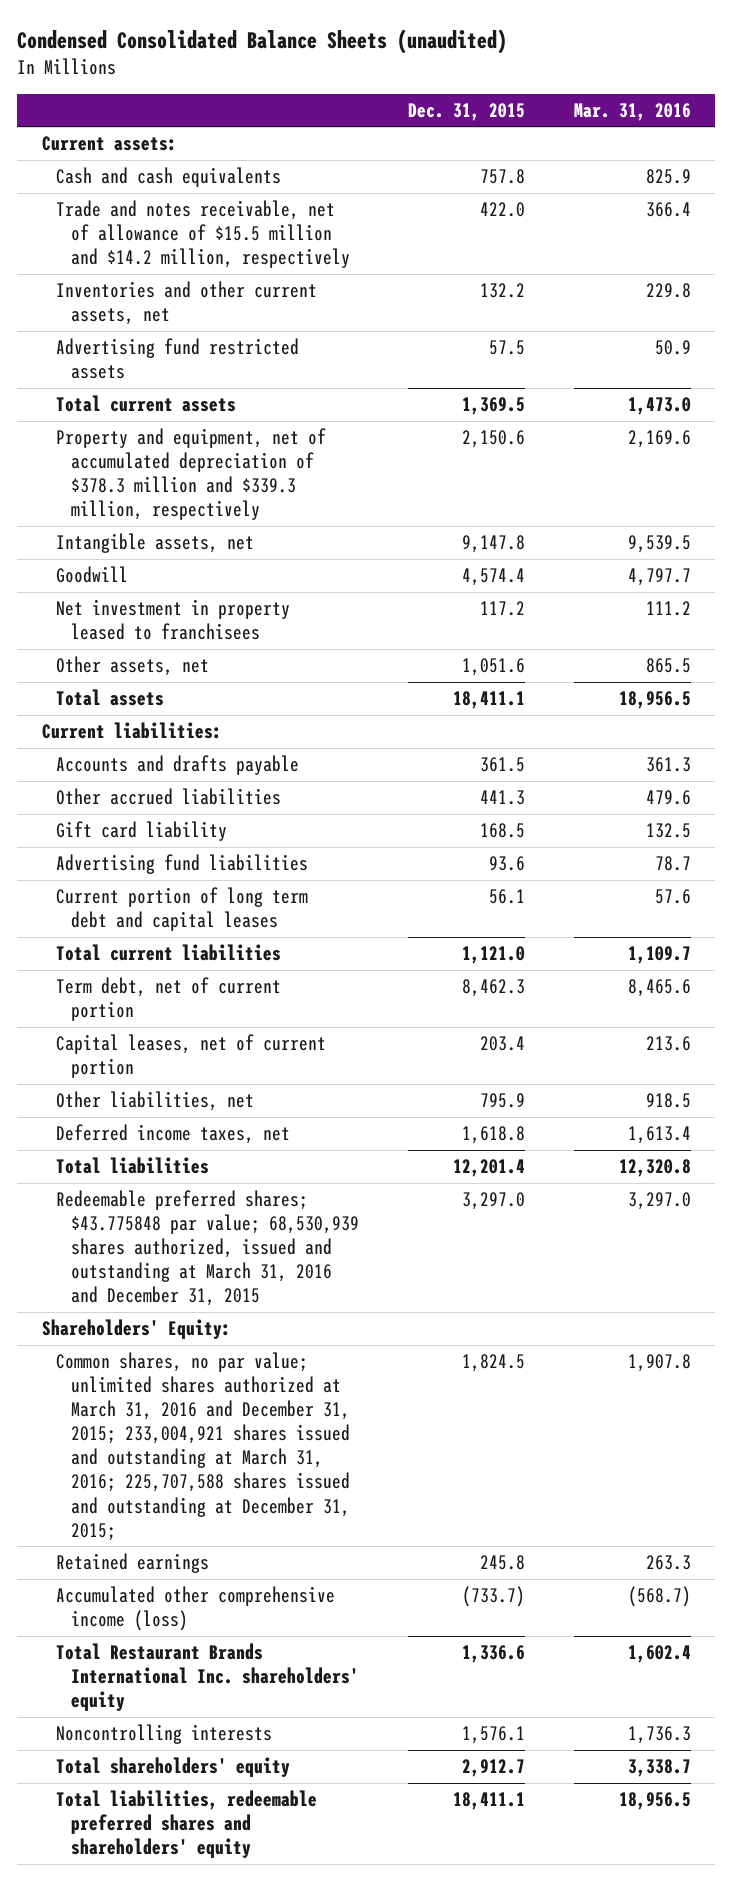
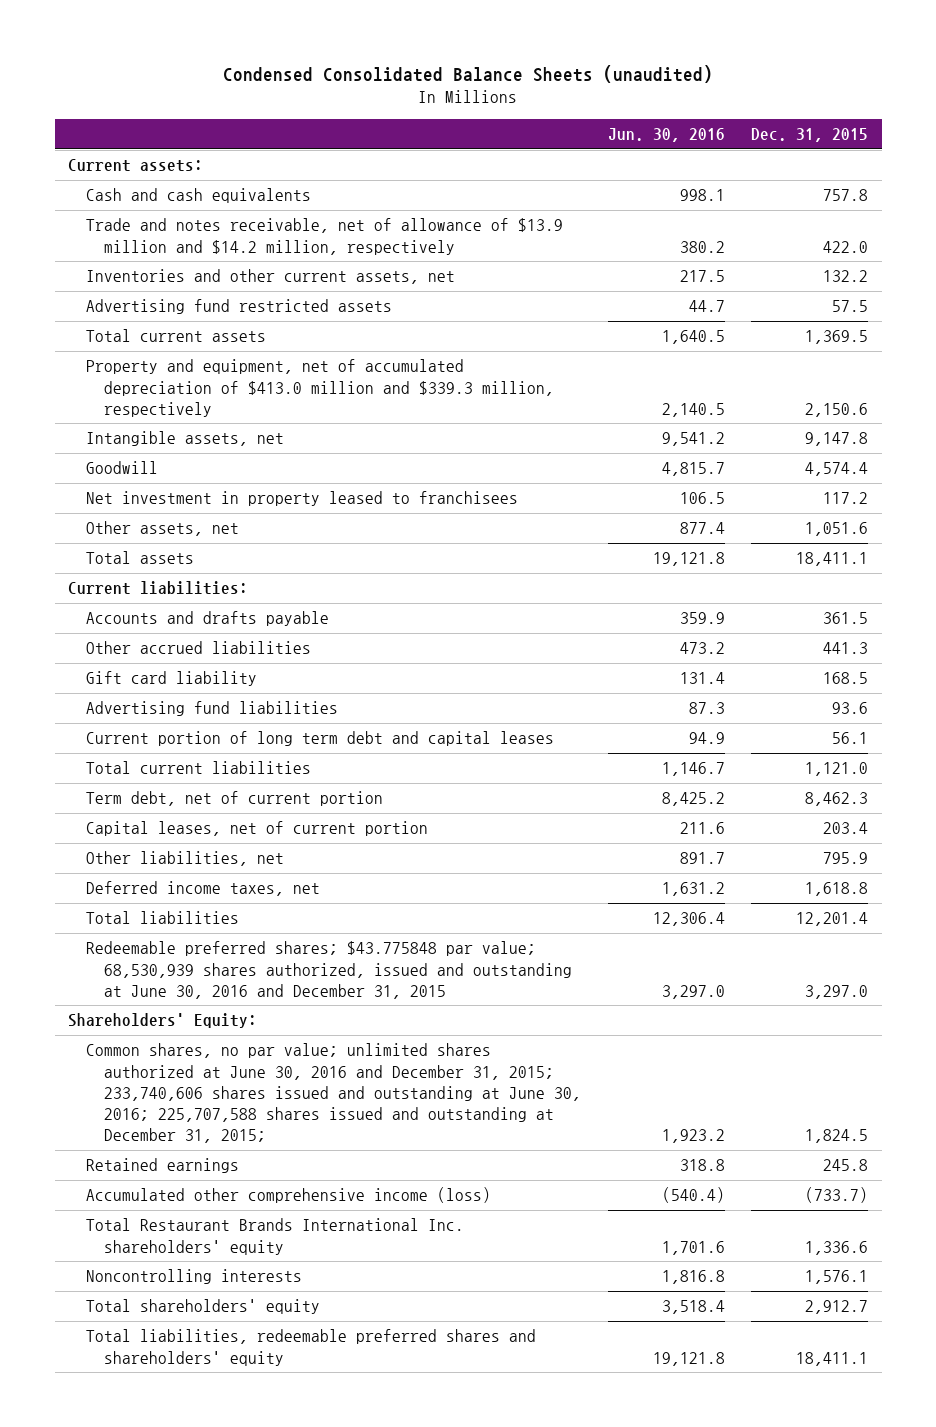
[573,103,691,122] Mar. 31, 2016 -> none
none -> [607,128,725,143] Jun. 30, 2016
[56,200,351,269] Trade and notes receivable, net of allowance of $15.5 million and $14.2 million, respectively -> [85,218,563,255] Trade and notes receivable, net of allowance of $13.9 million and $14.2 million, respectively
[56,428,327,521] Property and equipment, net of accumulated depreciation of $378.3 million and $339.3 million, respectively -> [85,359,555,417] Property and equipment, net of accumulated depreciation of $413.0 million and $339.3 million, respectively
[56,1190,360,1307] Redeemable preferred shares; $43.775848 par value; 68,530,939 shares authorized, issued and outstanding at March 31, 2016 and December 31, 2015 -> [85,941,573,999] Redeemable preferred shares; $43.775848 par value; 68,530,939 shares authorized, issued and outstanding at June 30, 2016 and December 31, 2015
[56,1352,351,1541] Common shares, no par value; unlimited shares authorized at March 31, 2016 and December 31, 2015; 233,004,921 shares issued and outstanding at March 31, 2016; 225,707,588 shares issued and outstanding at December 31, 2015; -> [85,1043,582,1144] Common shares, no par value; unlimited shares authorized at June 30, 2016 and December 31, 2015; 233,740,606 shares issued and outstanding at June 30, 2016; 225,707,588 shares issued and outstanding at December 31, 2015;

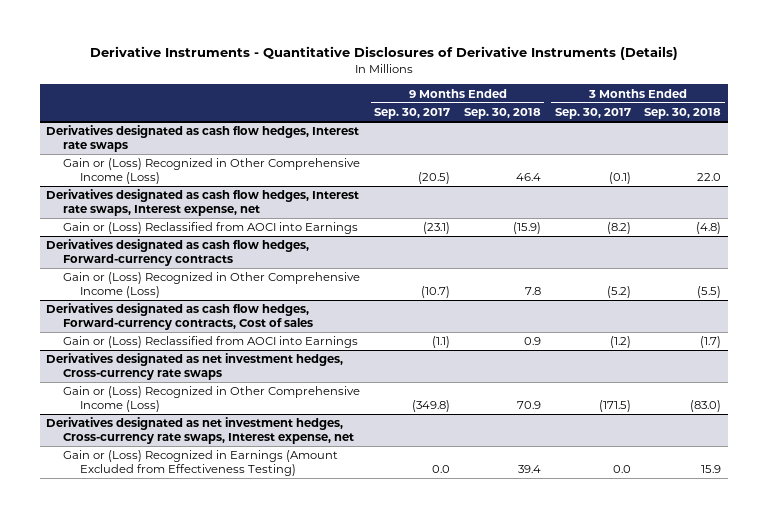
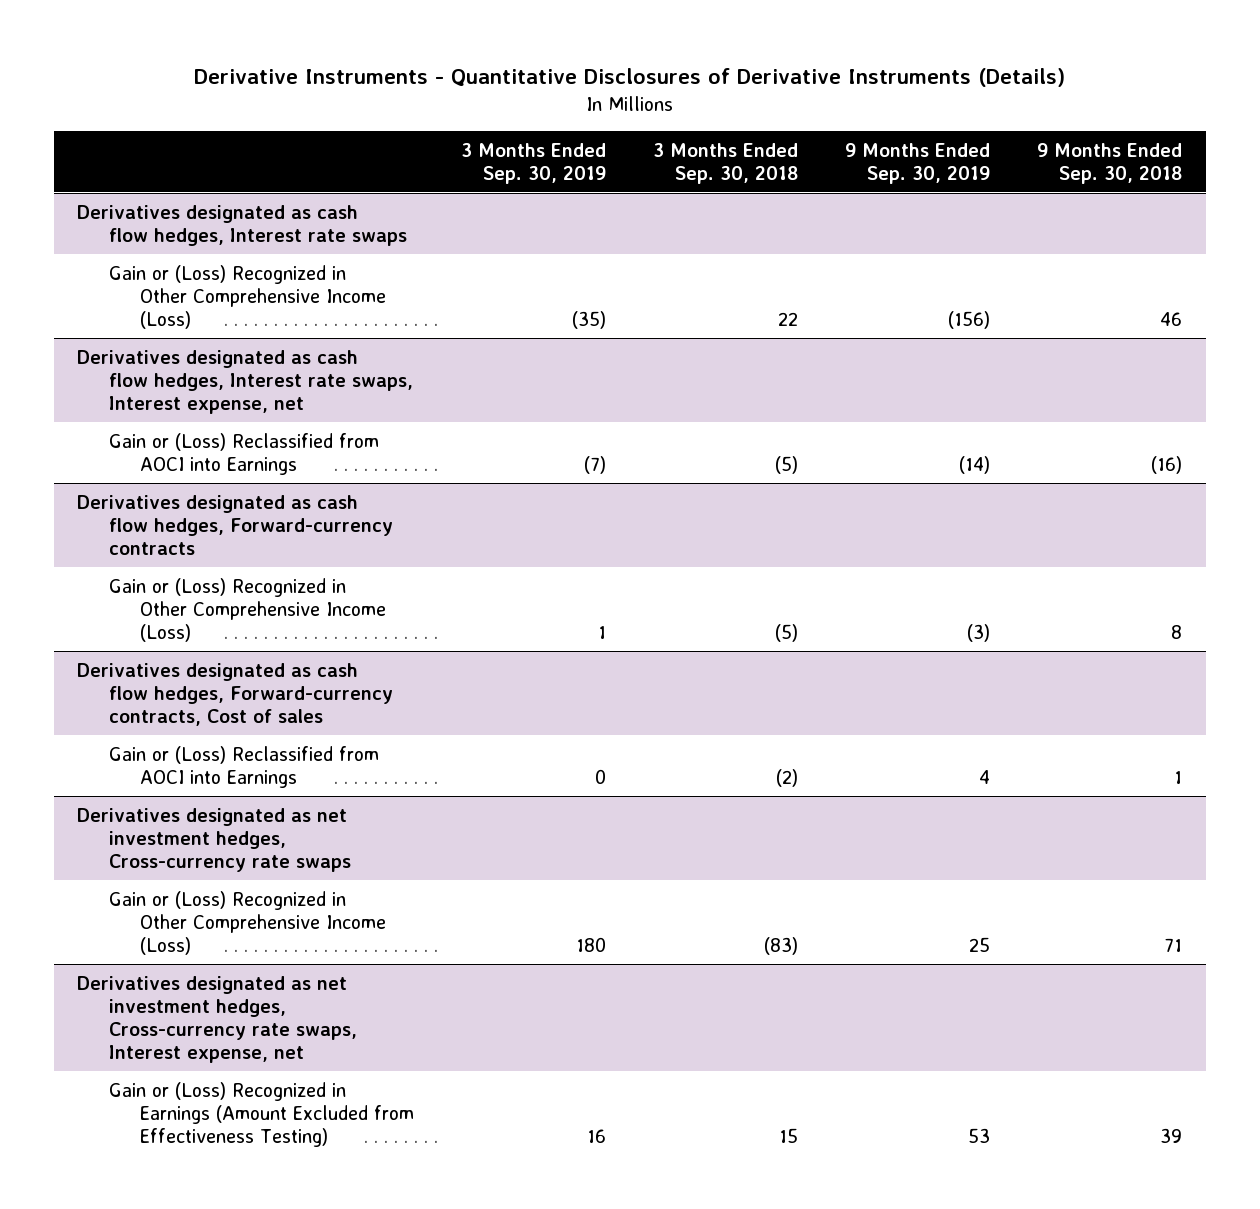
[374,108,451,120] Sep. 30, 2017 -> none
[554,108,631,120] Sep. 30, 2017 -> none
none -> [461,142,607,184] 3 Months Ended Sep. 30, 2019
none -> [845,142,991,184] 9 Months Ended Sep. 30, 2019
[515,173,541,182] 46.4 -> [1160,311,1183,326] 46
[697,173,722,182] 22.0 -> [778,311,799,326] 22
[512,222,541,235] (15.9) -> [1151,455,1183,474] (16)
[696,222,722,235] (4.8) -> [775,455,799,474] (5)
[524,287,541,296] 7.8 -> [1171,624,1183,639] 8
[697,286,722,299] (5.5) -> [775,623,799,642] (5)
[523,337,541,346] 0.9 -> [1174,770,1183,784] 1
[700,336,722,349] (1.7) -> [776,768,799,787] (2)
[516,401,541,410] 70.9 -> [1164,937,1183,952] 71
[690,400,722,413] (83.0) -> [764,936,799,955] (83)
[517,465,541,474] 39.4 -> [1160,1127,1183,1143] 39
[701,465,722,474] 15.9 -> [779,1127,799,1143] 15

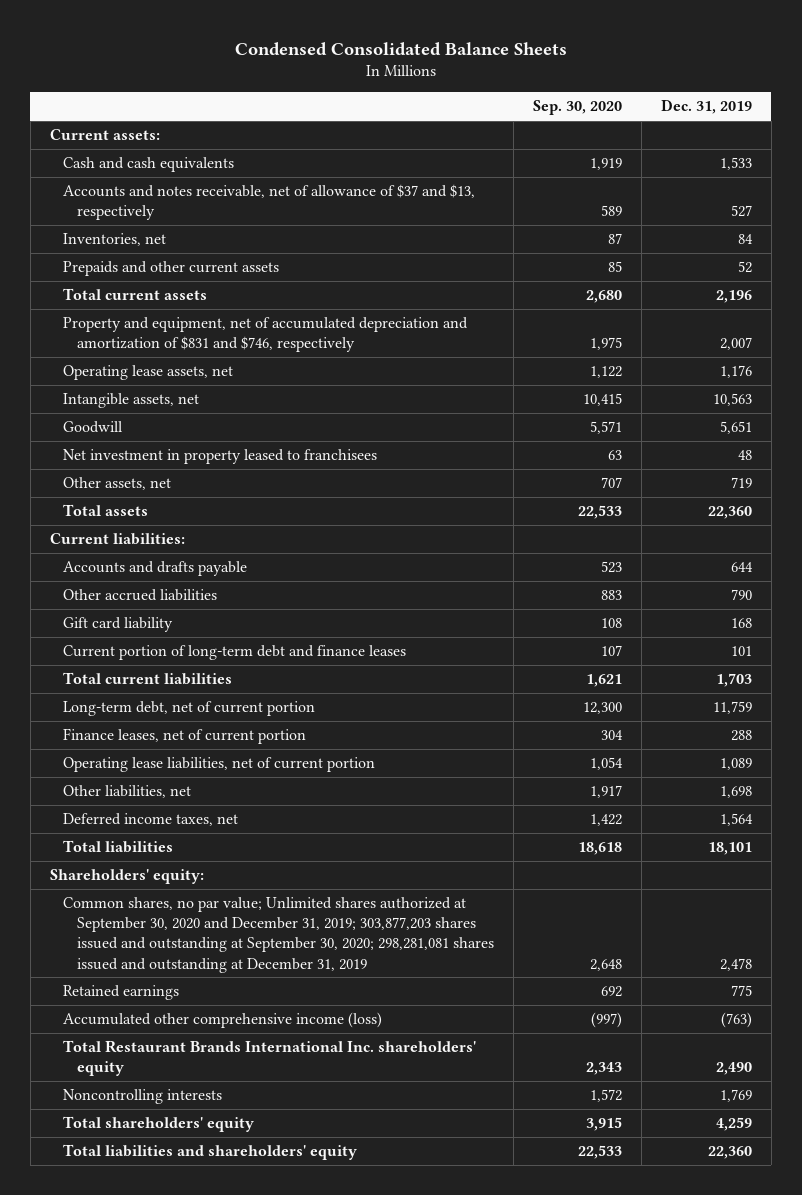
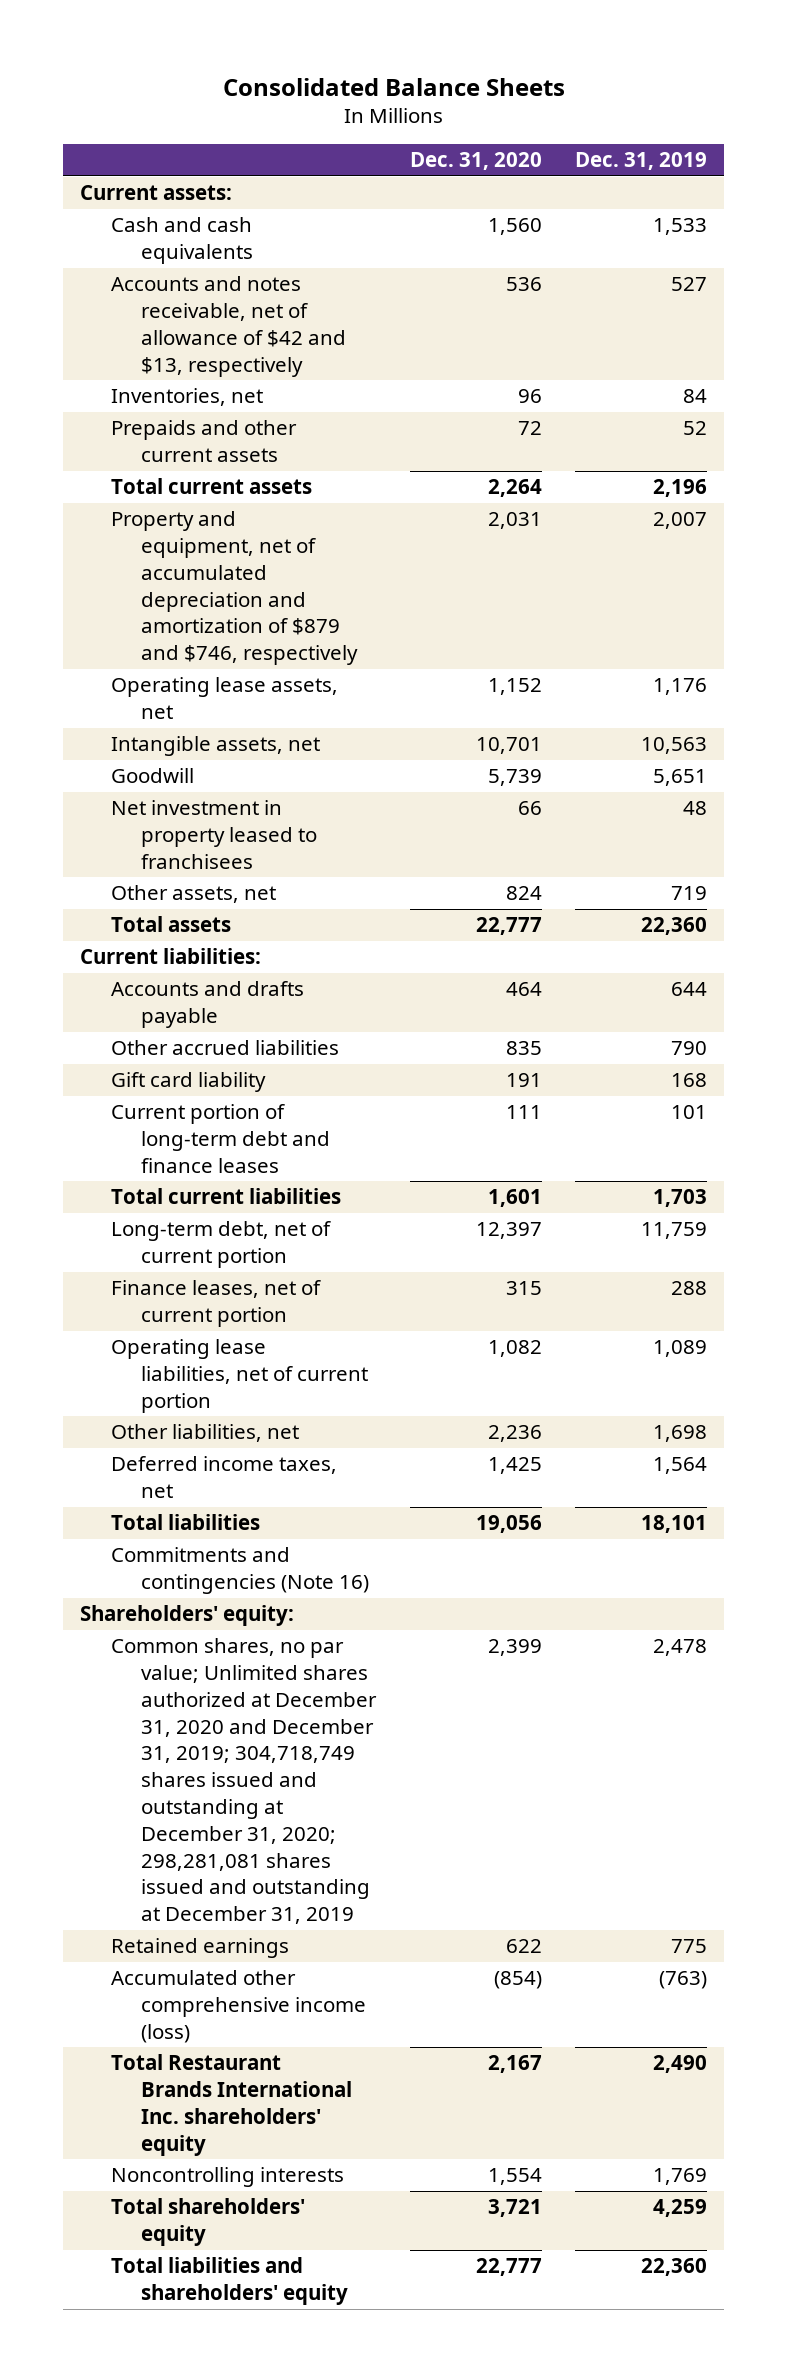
[234,42,567,57] Condensed Consolidated Balance Sheets -> [222,77,565,96] Consolidated Balance Sheets
[532,100,622,116] Sep. 30, 2020 -> none
none -> [409,152,542,171] Dec. 31, 2020
[63,184,476,221] Accounts and notes receivable, net of allowance of $37 and $13, respectively -> [110,276,347,377] Accounts and notes receivable, net of allowance of $42 and $13, respectively
[63,317,469,353] Property and equipment, net of accumulated depreciation and amortization of $831 and $746, respectively -> [110,511,359,666] Property and equipment, net of accumulated depreciation and amortization of $879 and $746, respectively
none -> [110,1547,370,1595] Commitments and contingencies (Note 16)
[63,897,494,973] Common shares, no par value; Unlimited shares authorized at September 30, 2020 and December 31, 2019; 303,877,203 shares issued and outstanding at September 30, 2020; 298,281,081 shares issued and outstanding at December 31, 2019 -> [110,1638,378,1925] Common shares, no par value; Unlimited shares authorized at December 31, 2020 and December 31, 2019; 304,718,749 shares issued and outstanding at December 31, 2020; 298,281,081 shares issued and outstanding at December 31, 2019

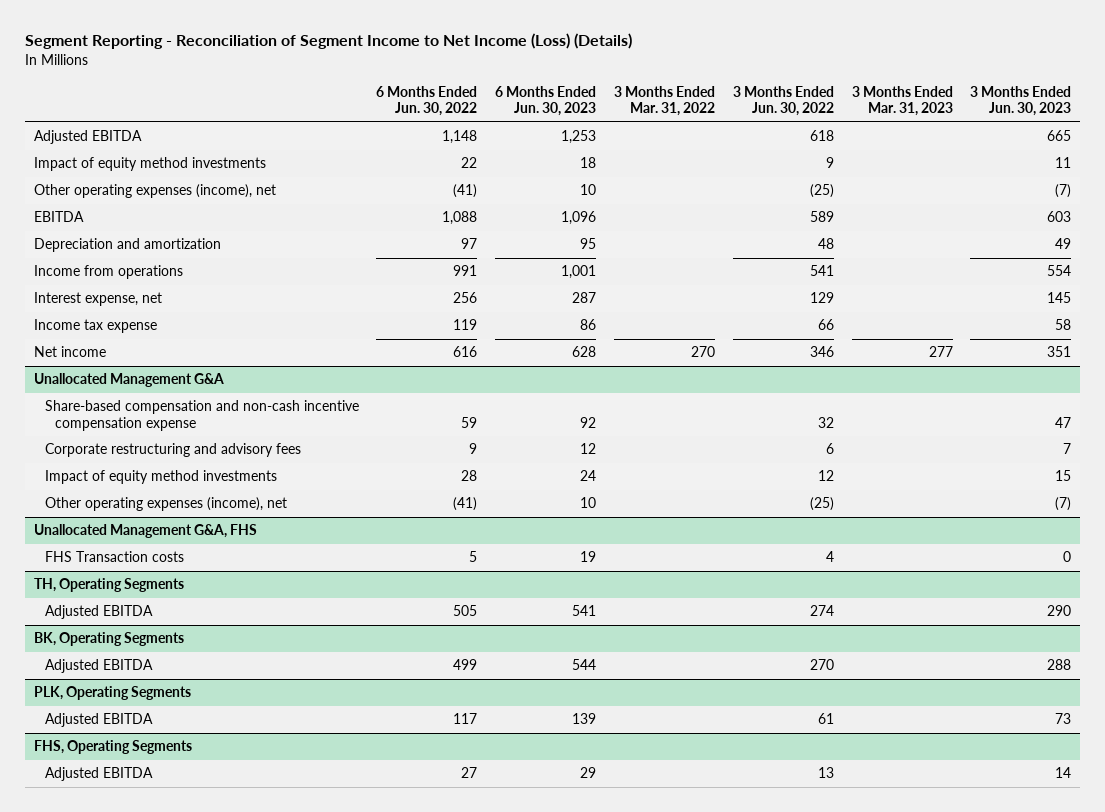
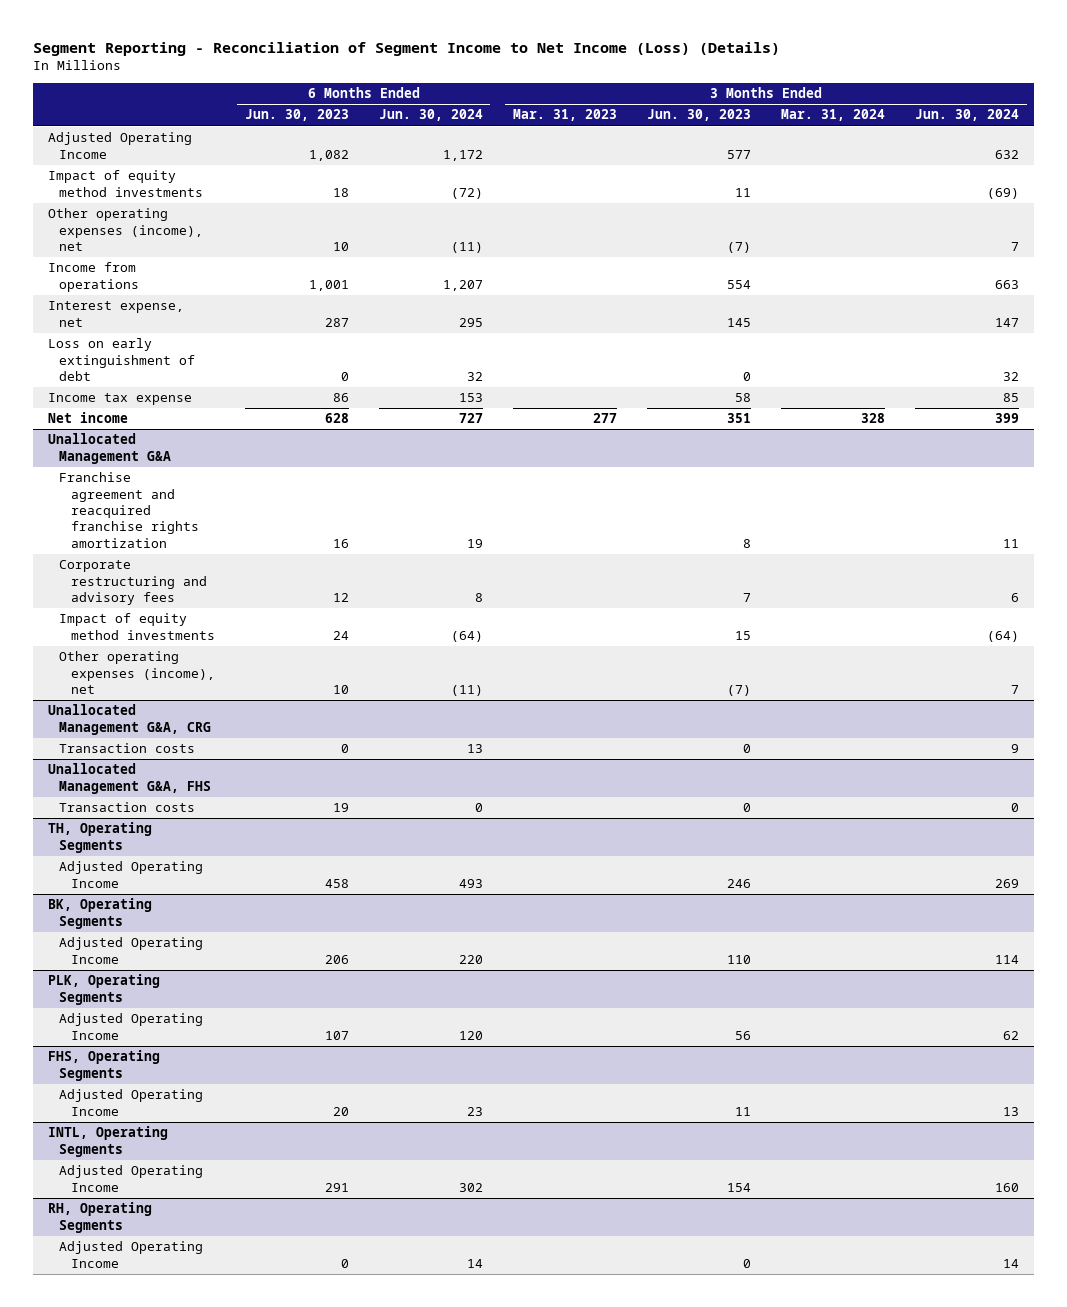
[376,86,478,117] 6 Months Ended Jun. 30, 2022 -> none
[614,86,716,117] 3 Months Ended Mar. 31, 2022 -> none
[732,86,834,117] 3 Months Ended Jun. 30, 2022 -> none
none -> [378,109,483,122] Jun. 30, 2024
none -> [781,109,886,122] Mar. 31, 2024
none -> [915,109,1020,122] Jun. 30, 2024
[33,130,142,145] Adjusted EBITDA -> [47,132,192,159] Adjusted Operating Income
[561,130,597,145] 1,253 -> [308,149,349,161] 1,082
[1047,130,1072,142] 665 -> [727,149,752,159] 577
[33,211,84,223] EBITDA -> none
[33,238,221,253] Depreciation and amortization -> none
none -> [47,338,196,381] Loss on early extinguishment of debt
[44,400,359,431] Share-based compensation and non-cash incentive compensation expense -> none
none -> [59,472,199,548] Franchise agreement and reacquired franchise rights amortization
none -> [47,704,212,735] Unallocated Management G&A, CRG
none -> [59,743,196,754] Transaction costs
[44,551,184,563] FHS Transaction costs -> [59,802,196,813] Transaction costs
[44,605,153,620] Adjusted EBITDA -> [59,861,204,888] Adjusted Operating Income
[572,605,597,617] 541 -> [324,878,349,888] 458
[1047,605,1072,617] 290 -> [727,878,752,888] 246
[44,659,153,674] Adjusted EBITDA -> [59,937,204,964] Adjusted Operating Income
[572,659,597,671] 544 -> [324,954,349,964] 206
[1047,659,1072,671] 288 -> [727,954,752,964] 110
[44,713,153,728] Adjusted EBITDA -> [59,1013,204,1040] Adjusted Operating Income
[572,713,597,725] 139 -> [324,1030,349,1040] 107
[1055,713,1072,725] 73 -> [735,1030,752,1040] 56
[44,767,153,782] Adjusted EBITDA -> [59,1089,204,1116] Adjusted Operating Income
[580,767,597,779] 29 -> [332,1106,349,1116] 20
[1055,767,1072,779] 14 -> [735,1106,752,1116] 11
none -> [47,1126,168,1157] INTL, Operating Segments
none -> [59,1165,204,1192] Adjusted Operating Income
none -> [47,1202,152,1233] RH, Operating Segments
none -> [59,1241,204,1268] Adjusted Operating Income

